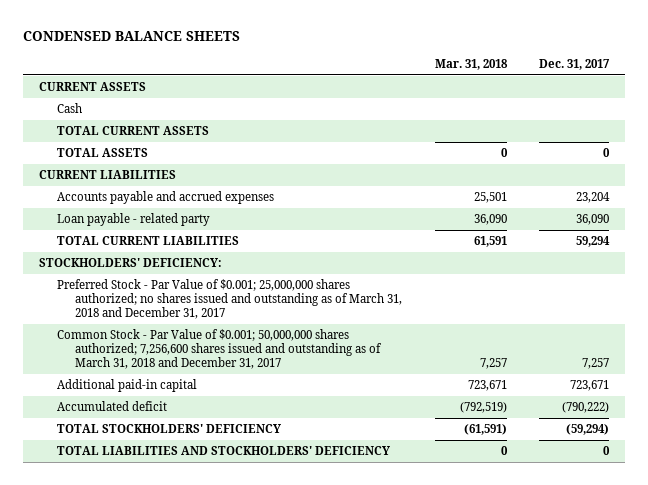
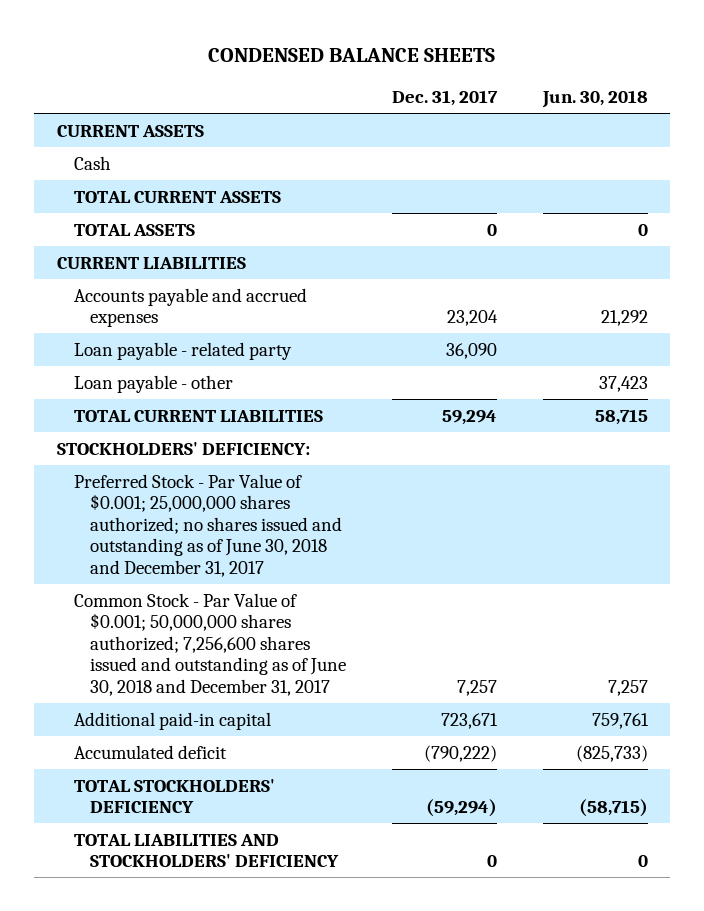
[434,58,508,70] Mar. 31, 2018 -> none
none -> [541,90,648,109] Jun. 30, 2018
none -> [73,374,233,393] Loan payable - other
[57,279,403,319] Preferred Stock - Par Value of $0.001; 25,000,000 shares authorized; no shares issued and outstanding as of March 31, 2018 and December 31, 2017 -> [73,473,343,577] Preferred Stock - Par Value of $0.001; 25,000,000 shares authorized; no shares issued and outstanding as of June 30, 2018 and December 31, 2017
[57,329,383,369] Common Stock - Par Value of $0.001; 50,000,000 shares authorized; 7,256,600 shares issued and outstanding as of March 31, 2018 and December 31, 2017 -> [73,592,347,696] Common Stock - Par Value of $0.001; 50,000,000 shares authorized; 7,256,600 shares issued and outstanding as of June 30, 2018 and December 31, 2017

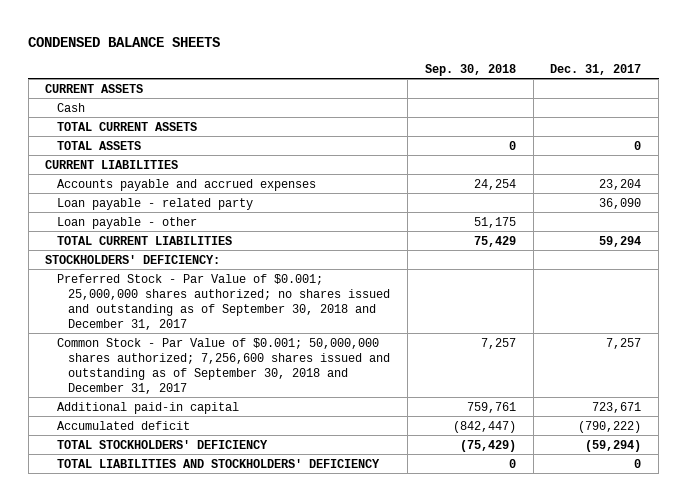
[541,90,648,109] Jun. 30, 2018 -> none
none -> [424,63,516,76] Sep. 30, 2018
[73,473,343,577] Preferred Stock - Par Value of $0.001; 25,000,000 shares authorized; no shares issued and outstanding as of June 30, 2018 and December 31, 2017 -> [56,273,391,330] Preferred Stock - Par Value of $0.001; 25,000,000 shares authorized; no shares issued and outstanding as of September 30, 2018 and December 31, 2017
[73,592,347,696] Common Stock - Par Value of $0.001; 50,000,000 shares authorized; 7,256,600 shares issued and outstanding as of June 30, 2018 and December 31, 2017 -> [56,337,391,394] Common Stock - Par Value of $0.001; 50,000,000 shares authorized; 7,256,600 shares issued and outstanding as of September 30, 2018 and December 31, 2017

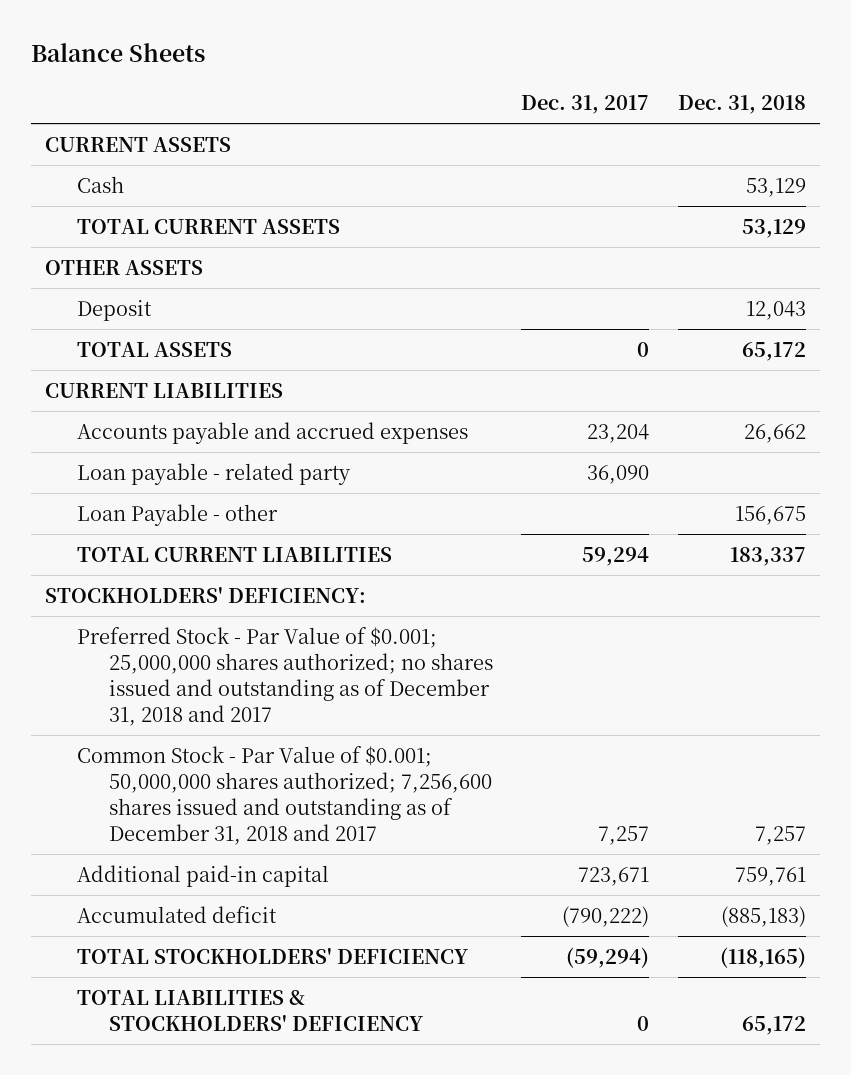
[28,37,221,48] CONDENSED BALANCE SHEETS -> [31,43,206,63] Balance Sheets
[424,63,516,76] Sep. 30, 2018 -> none
none -> [677,95,806,115] Dec. 31, 2018
none -> [45,259,204,275] OTHER ASSETS
none -> [77,299,153,321] Deposit
[56,216,197,229] Loan payable - other -> [77,503,279,526] Loan Payable - other
[56,273,391,330] Preferred Stock - Par Value of $0.001; 25,000,000 shares authorized; no shares issued and outstanding as of September 30, 2018 and December 31, 2017 -> [77,626,494,726] Preferred Stock - Par Value of $0.001; 25,000,000 shares authorized; no shares issued and outstanding as of December 31, 2018 and 2017
[56,337,391,394] Common Stock - Par Value of $0.001; 50,000,000 shares authorized; 7,256,600 shares issued and outstanding as of September 30, 2018 and December 31, 2017 -> [77,745,493,845] Common Stock - Par Value of $0.001; 50,000,000 shares authorized; 7,256,600 shares issued and outstanding as of December 31, 2018 and 2017
[56,458,380,468] TOTAL LIABILITIES AND STOCKHOLDERS' DEFICIENCY -> [77,989,424,1031] TOTAL LIABILITIES & STOCKHOLDERS' DEFICIENCY

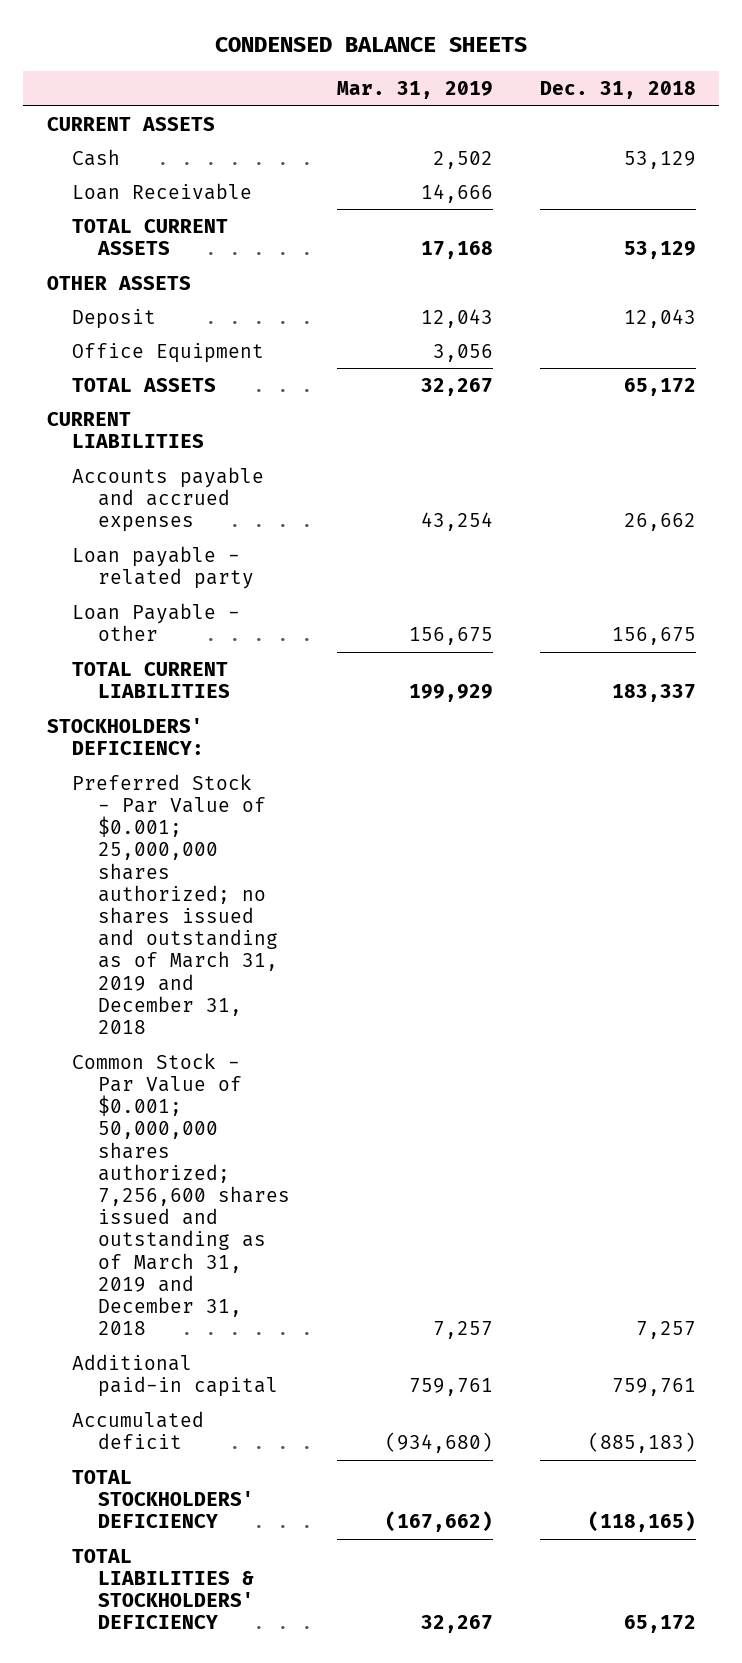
[31,43,206,63] Balance Sheets -> [215,37,528,53] CONDENSED BALANCE SHEETS
[521,95,650,115] Dec. 31, 2017 -> none
none -> [336,81,493,100] Mar. 31, 2019
none -> [72,182,253,200] Loan Receivable
none -> [72,342,265,363] Office Equipment
[77,626,494,726] Preferred Stock - Par Value of $0.001; 25,000,000 shares authorized; no shares issued and outstanding as of December 31, 2018 and 2017 -> [72,773,278,1034] Preferred Stock - Par Value of $0.001; 25,000,000 shares authorized; no shares issued and outstanding as of March 31, 2019 and December 31, 2018
[77,745,493,845] Common Stock - Par Value of $0.001; 50,000,000 shares authorized; 7,256,600 shares issued and outstanding as of December 31, 2018 and 2017 -> [72,1052,290,1336] Common Stock - Par Value of $0.001; 50,000,000 shares authorized; 7,256,600 shares issued and outstanding as of March 31, 2019 and December 31, 2018

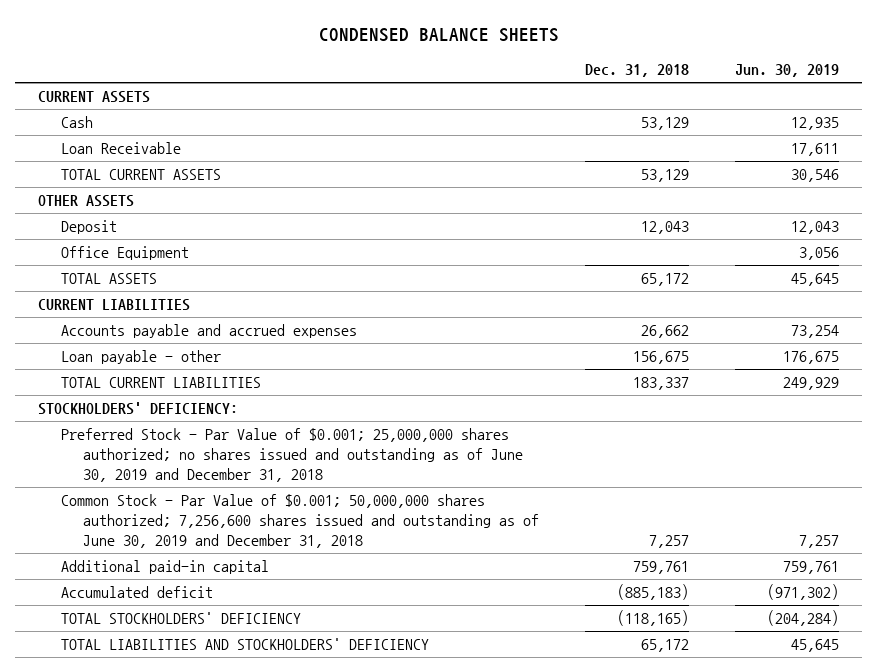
[336,81,493,100] Mar. 31, 2019 -> none
none -> [735,64,840,78] Jun. 30, 2019
[72,545,254,589] Loan payable - related party -> none
[72,602,241,641] Loan Payable - other -> [60,350,221,365] Loan payable - other
[72,773,278,1034] Preferred Stock - Par Value of $0.001; 25,000,000 shares authorized; no shares issued and outstanding as of March 31, 2019 and December 31, 2018 -> [60,428,524,482] Preferred Stock - Par Value of $0.001; 25,000,000 shares authorized; no shares issued and outstanding as of June 30, 2019 and December 31, 2018
[72,1052,290,1336] Common Stock - Par Value of $0.001; 50,000,000 shares authorized; 7,256,600 shares issued and outstanding as of March 31, 2019 and December 31, 2018 -> [60,494,540,548] Common Stock - Par Value of $0.001; 50,000,000 shares authorized; 7,256,600 shares issued and outstanding as of June 30, 2019 and December 31, 2018
[72,1548,254,1630] TOTAL LIABILITIES & STOCKHOLDERS' DEFICIENCY -> [60,638,429,651] TOTAL LIABILITIES AND STOCKHOLDERS' DEFICIENCY

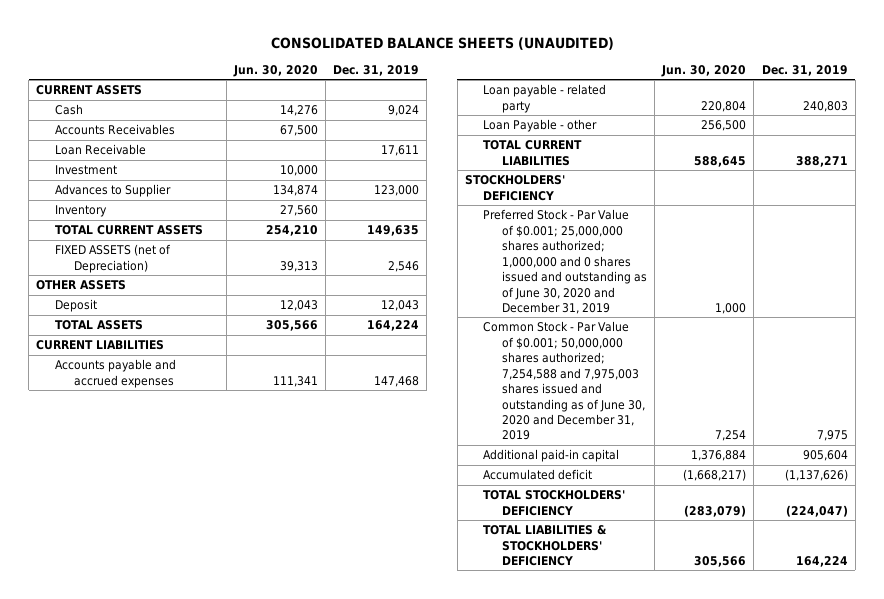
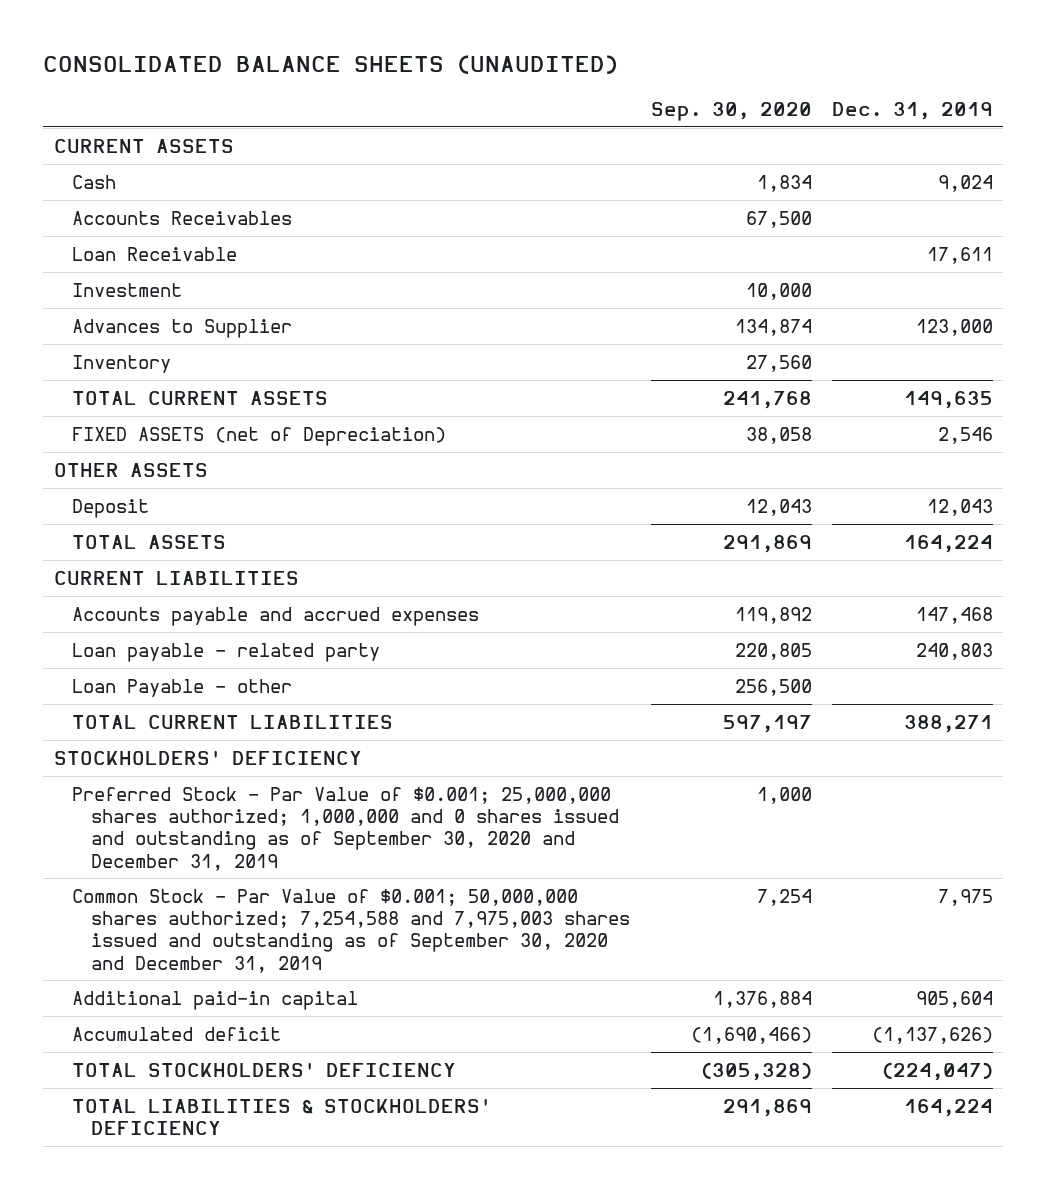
[233,64,319,77] Jun. 30, 2020 -> none
none -> [650,102,812,122] Sep. 30, 2020
[483,209,648,315] Preferred Stock - Par Value of $0.001; 25,000,000 shares authorized; 1,000,000 and 0 shares issued and outstanding as of June 30, 2020 and December 31, 2019 -> [72,786,620,871] Preferred Stock - Par Value of $0.001; 25,000,000 shares authorized; 1,000,000 and 0 shares issued and outstanding as of September 30, 2020 and December 31, 2019
[483,321,646,441] Common Stock - Par Value of $0.001; 50,000,000 shares authorized; 7,254,588 and 7,975,003 shares issued and outstanding as of June 30, 2020 and December 31, 2019 -> [72,888,631,973] Common Stock - Par Value of $0.001; 50,000,000 shares authorized; 7,254,588 and 7,975,003 shares issued and outstanding as of September 30, 2020 and December 31, 2019

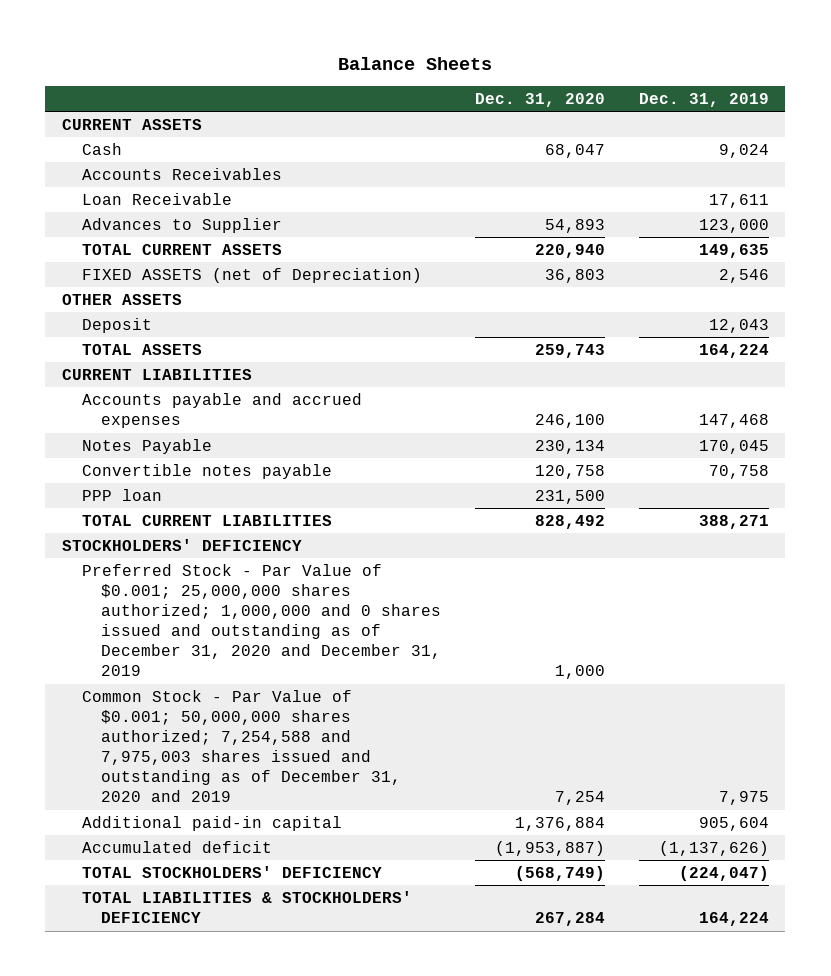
[43,55,619,75] CONSOLIDATED BALANCE SHEETS (UNAUDITED) -> [338,56,493,70] Balance Sheets
[650,102,812,122] Sep. 30, 2020 -> none
none -> [474,92,605,107] Dec. 31, 2020
[72,282,183,297] Investment -> none
[72,354,172,373] Inventory -> none
[72,642,381,662] Loan payable - related party -> none
[72,678,293,697] Loan Payable - other -> none
none -> [81,439,212,455] Notes Payable
none -> [81,464,332,480] Convertible notes payable
none -> [81,489,162,502] PPP loan
[72,786,620,871] Preferred Stock - Par Value of $0.001; 25,000,000 shares authorized; 1,000,000 and 0 shares issued and outstanding as of September 30, 2020 and December 31, 2019 -> [81,564,442,677] Preferred Stock - Par Value of $0.001; 25,000,000 shares authorized; 1,000,000 and 0 shares issued and outstanding as of December 31, 2020 and December 31, 2019
[72,888,631,973] Common Stock - Par Value of $0.001; 50,000,000 shares authorized; 7,254,588 and 7,975,003 shares issued and outstanding as of September 30, 2020 and December 31, 2019 -> [81,690,402,803] Common Stock - Par Value of $0.001; 50,000,000 shares authorized; 7,254,588 and 7,975,003 shares issued and outstanding as of December 31, 2020 and 2019

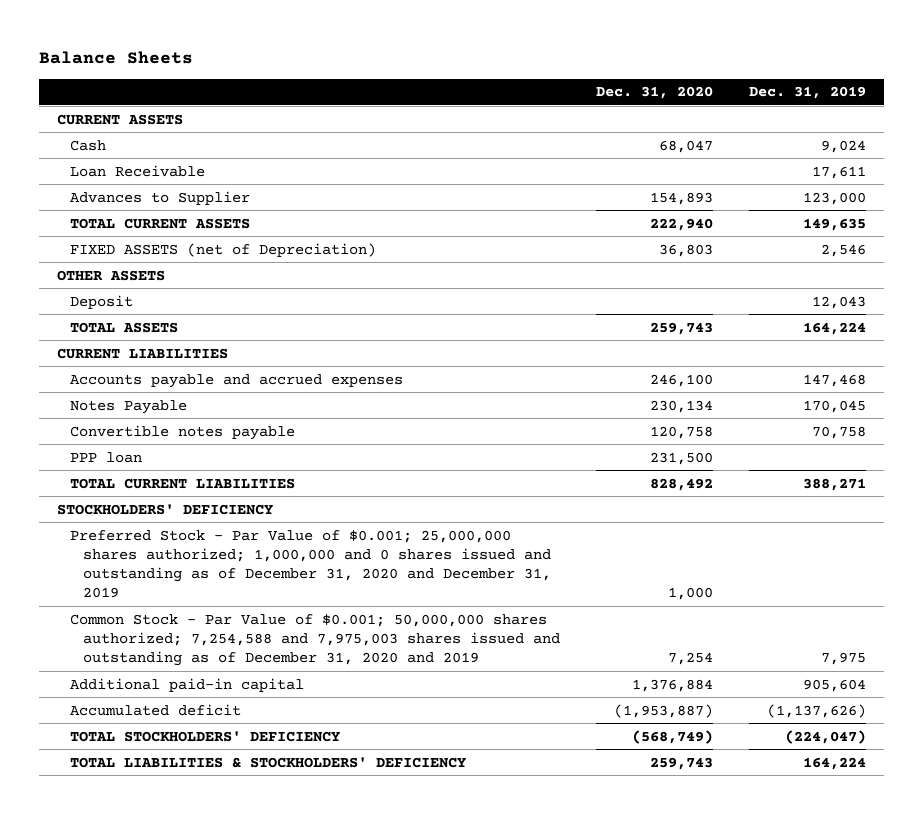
[81,168,282,181] Accounts Receivables -> none
[544,219,605,234] 54,893 -> [650,191,714,205] 154,893
[534,244,605,259] 220,940 -> [650,217,714,231] 222,940
[534,912,605,927] 267,284 -> [650,756,714,770] 259,743

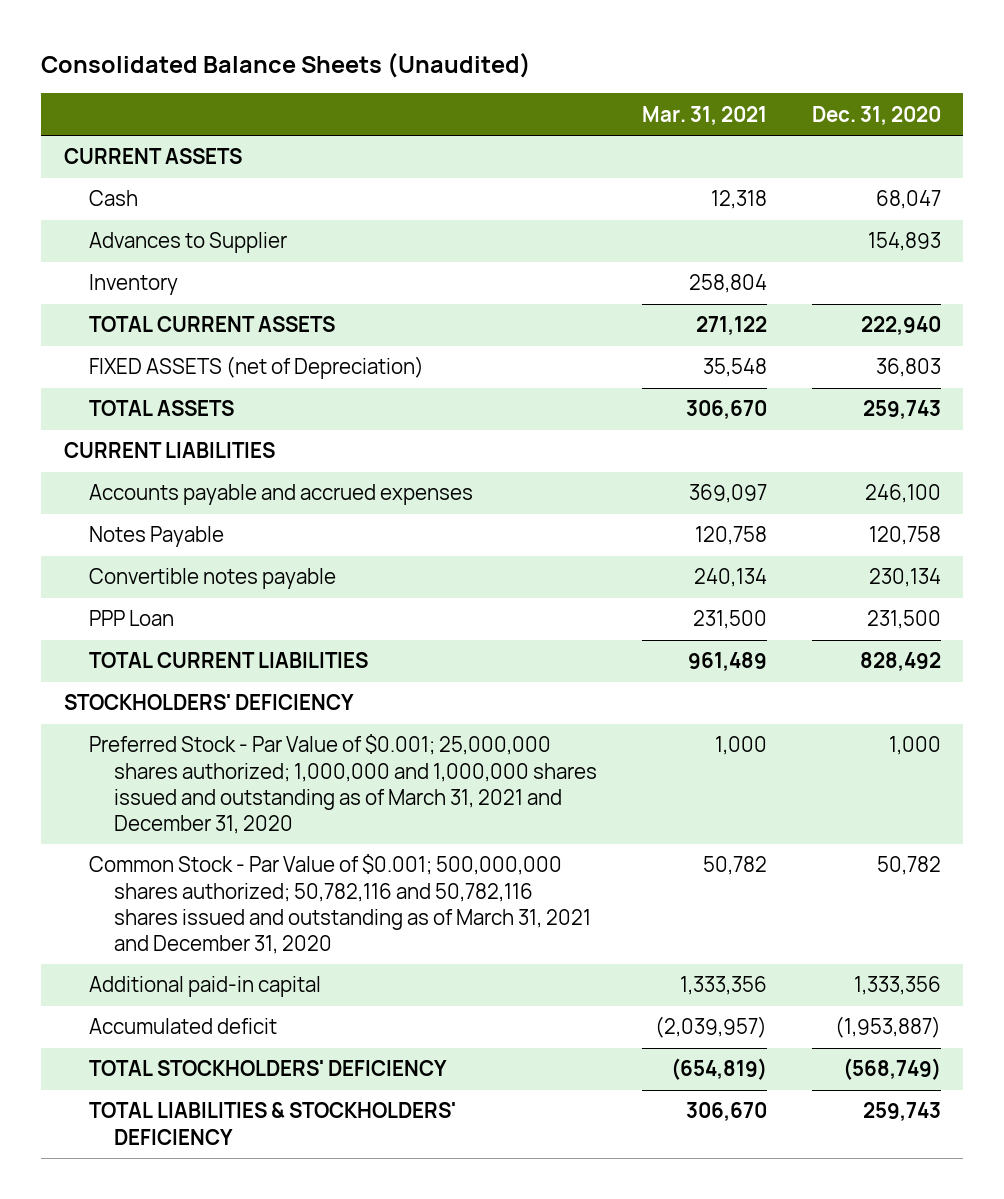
[38,51,193,65] Balance Sheets -> [41,52,532,78] Consolidated Balance Sheets (Unaudited)
[749,86,867,100] Dec. 31, 2019 -> none
none -> [641,105,767,125] Mar. 31, 2021
[69,164,205,177] Loan Receivable -> none
none -> [88,274,178,296] Inventory
[56,269,165,281] OTHER ASSETS -> none
[69,294,133,309] Deposit -> none
[650,399,714,413] 230,134 -> [868,526,941,546] 120,758
[650,425,714,439] 120,758 -> [868,568,941,588] 230,134
[69,451,142,463] PPP loan -> [88,610,174,627] PPP Loan
[69,529,552,599] Preferred Stock - Par Value of $0.001; 25,000,000 shares authorized; 1,000,000 and 0 shares issued and outstanding as of December 31, 2020 and December 31, 2019 -> [88,734,597,834] Preferred Stock - Par Value of $0.001; 25,000,000 shares authorized; 1,000,000 and 1,000,000 shares issued and outstanding as of March 31, 2021 and December 31, 2020
[69,613,561,666] Common Stock - Par Value of $0.001; 50,000,000 shares authorized; 7,254,588 and 7,975,003 shares issued and outstanding as of December 31, 2020 and 2019 -> [88,854,591,954] Common Stock - Par Value of $0.001; 500,000,000 shares authorized; 50,782,116 and 50,782,116 shares issued and outstanding as of March 31, 2021 and December 31, 2020
[668,651,714,665] 7,254 -> [876,856,941,876] 50,782
[632,678,714,692] 1,376,884 -> [853,976,941,996] 1,333,356

